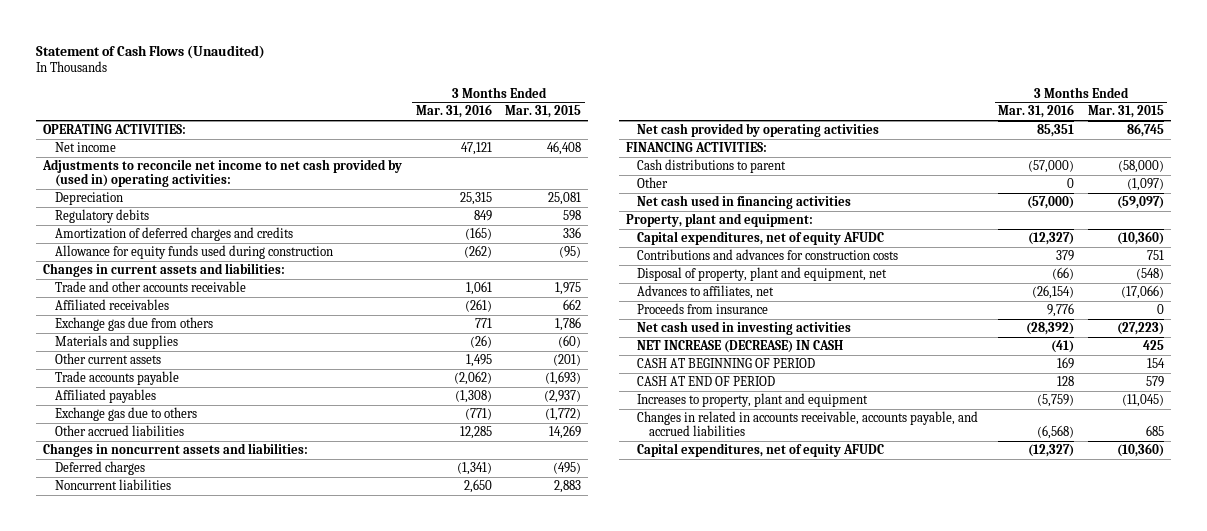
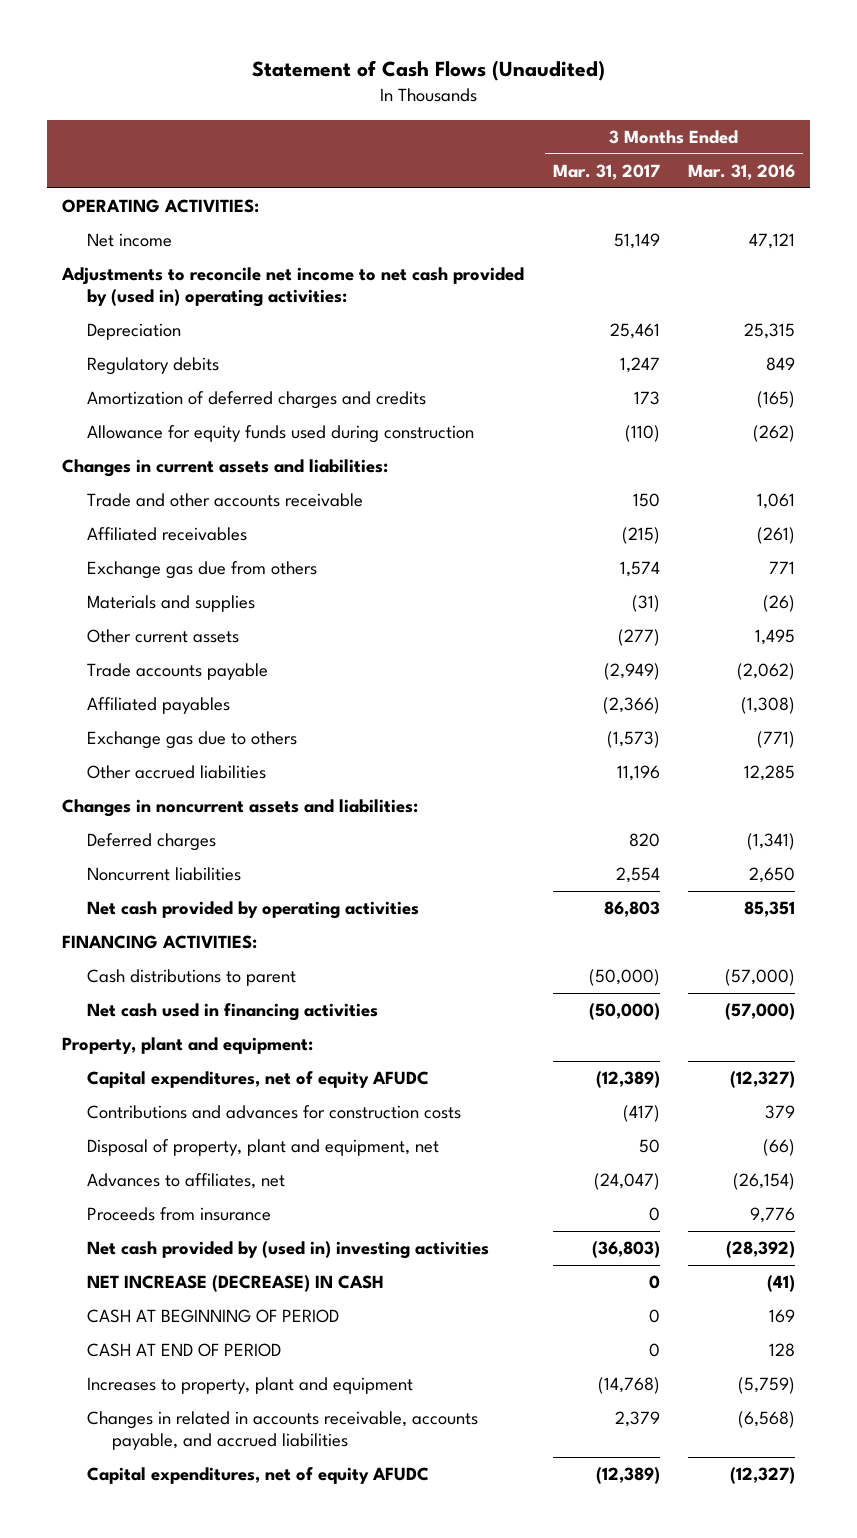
[505,105,582,119] Mar. 31, 2015 -> none
none -> [552,163,660,180] Mar. 31, 2017
[637,177,669,189] Other -> none
[637,321,852,336] Net cash used in investing activities -> [86,1241,489,1260] Net cash provided by (used in) investing activities

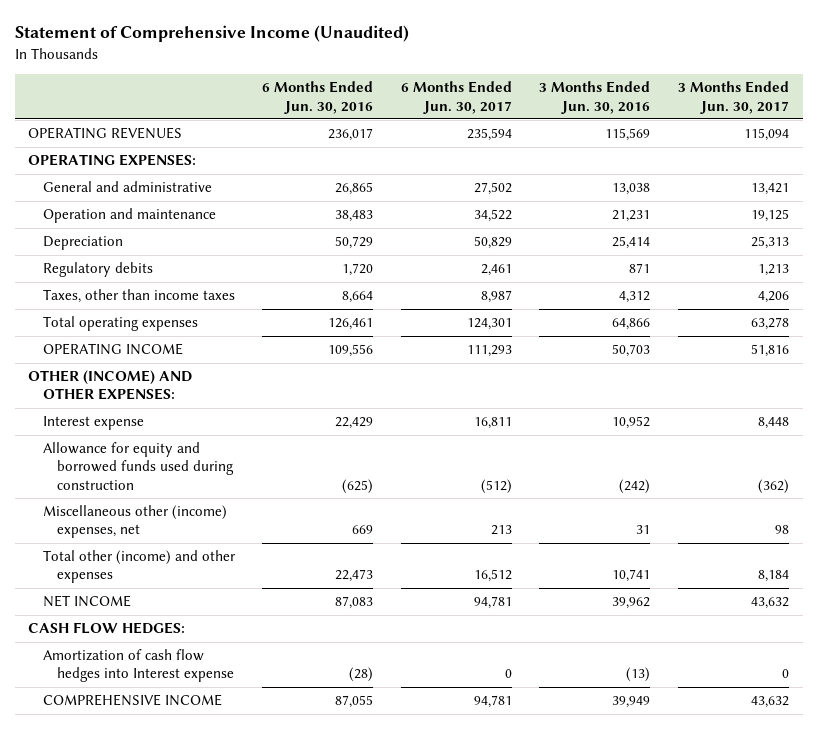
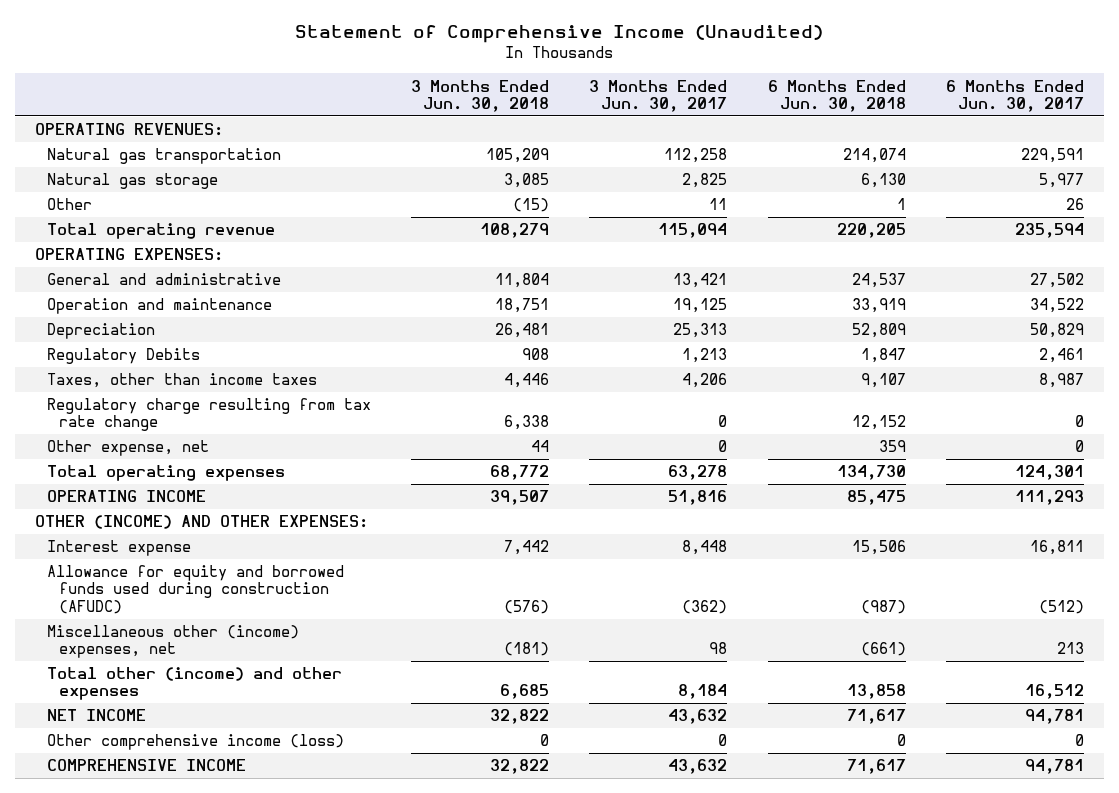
[262,81,374,114] 6 Months Ended Jun. 30, 2016 -> none
[539,81,651,114] 3 Months Ended Jun. 30, 2016 -> none
none -> [411,79,550,112] 3 Months Ended Jun. 30, 2018
none -> [767,79,906,112] 6 Months Ended Jun. 30, 2018
none -> [35,123,224,137] OPERATING REVENUES:
none -> [47,148,282,165] Natural gas transportation
none -> [47,173,219,190] Natural gas storage
none -> [47,198,93,211] Other
[28,127,183,140] OPERATING REVENUES -> [47,223,276,240] Total operating revenue
[42,262,153,278] Regulatory debits -> [47,348,201,365] Regulatory Debits
none -> [47,398,372,432] Regulatory charge resulting from tax rate change
none -> [47,440,210,457] Other expense, net
[42,442,235,490] Allowance for equity and borrowed funds used during construction -> [47,565,345,614] Allowance for equity and borrowed funds used during construction (AFUDC)
[28,622,186,635] CASH FLOW HEDGES: -> none
[42,649,235,683] Amortization of cash flow hedges into Interest expense -> [47,734,345,751] Other comprehensive income (loss)

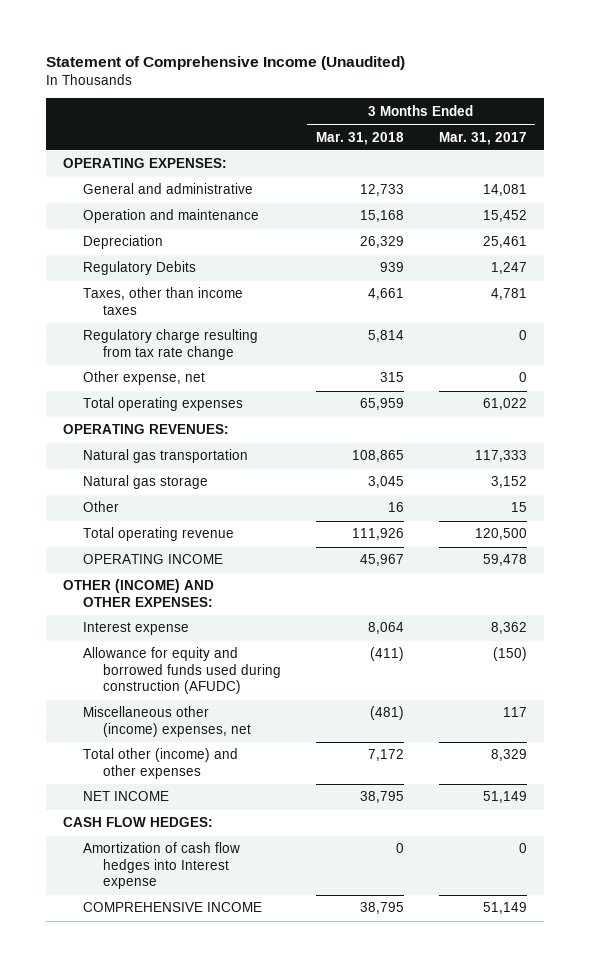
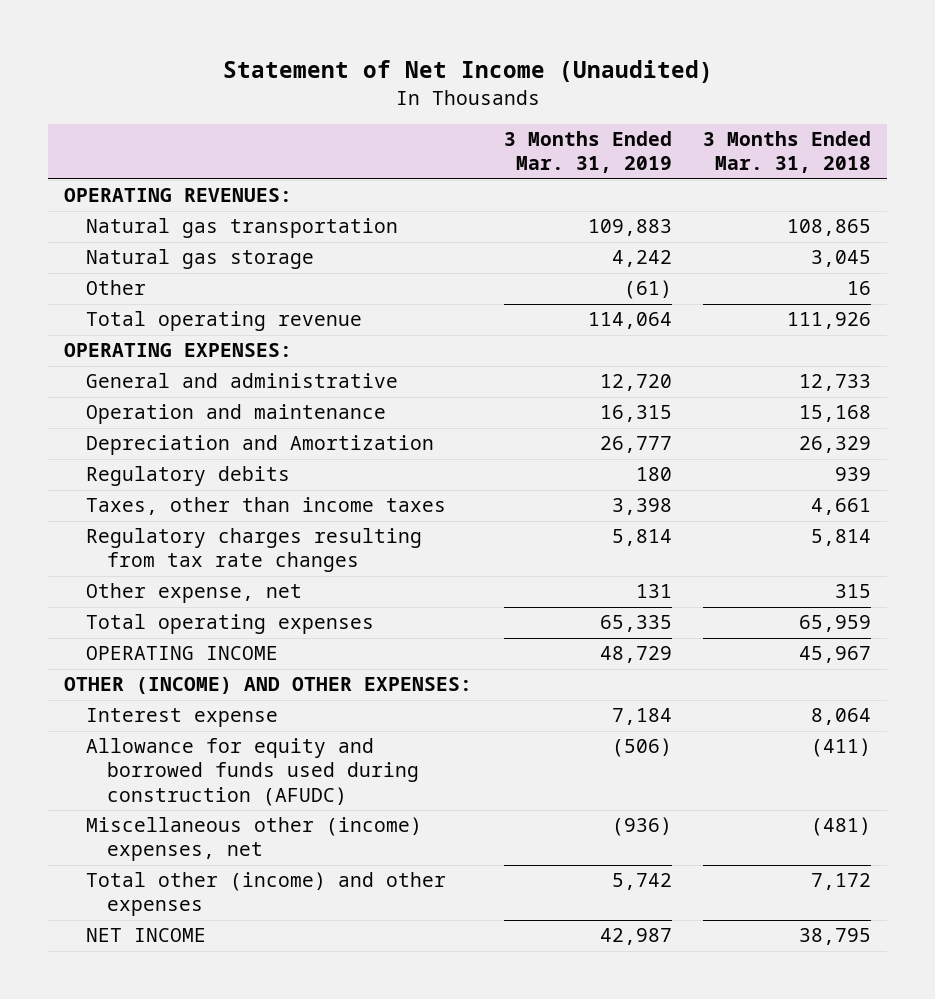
[46,55,406,70] Statement of Comprehensive Income (Unaudited) -> [222,60,713,84] Statement of Net Income (Unaudited)
[438,131,527,145] Mar. 31, 2017 -> none
none -> [503,131,672,174] 3 Months Ended Mar. 31, 2019
[63,424,230,435] OPERATING REVENUES: -> [64,188,293,203] OPERATING REVENUES:
[83,449,249,464] Natural gas transportation -> [85,218,398,239] Natural gas transportation
[83,475,209,490] Natural gas storage -> [85,249,314,270] Natural gas storage
[83,501,120,513] Other -> [85,280,146,296] Other
[83,527,235,542] Total operating revenue -> [85,311,362,332] Total operating revenue
[83,235,164,250] Depreciation -> [85,435,434,456] Depreciation and Amortization
[83,261,197,276] Regulatory Debits -> [85,466,290,487] Regulatory debits
[83,329,259,360] Regulatory charge resulting from tax rate change -> [85,528,422,573] Regulatory charges resulting from tax rate changes
[63,817,214,828] CASH FLOW HEDGES: -> none
[83,842,241,890] Amortization of cash flow hedges into Interest expense -> none
[83,902,263,913] COMPREHENSIVE INCOME -> none

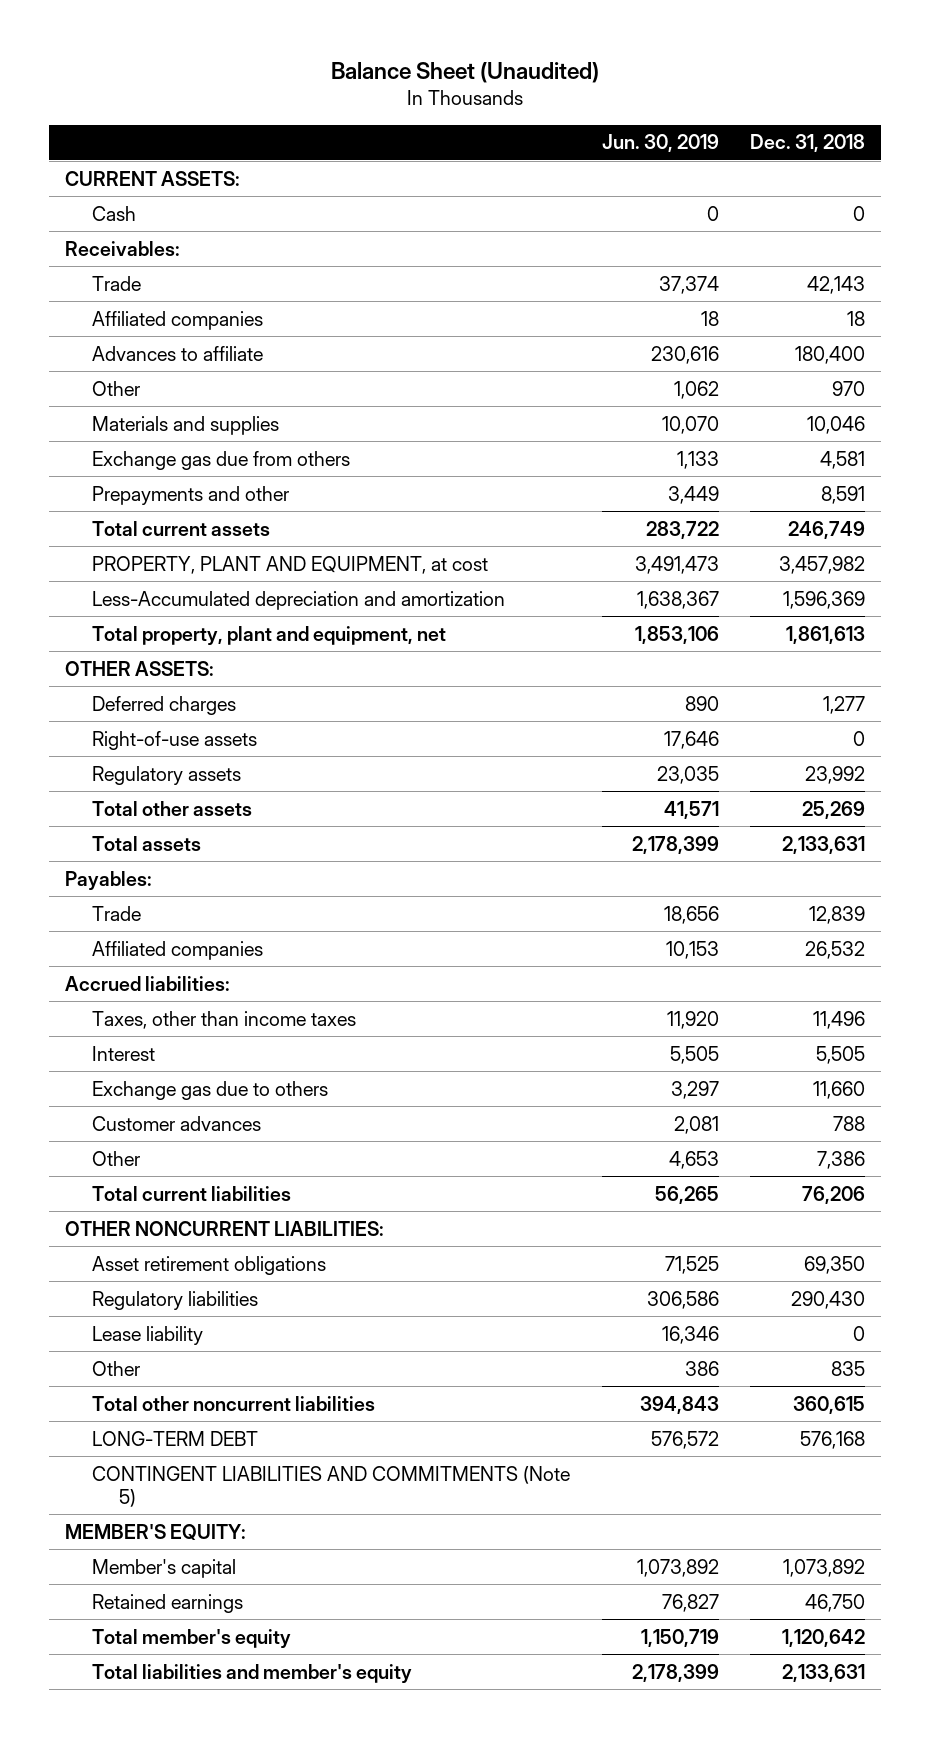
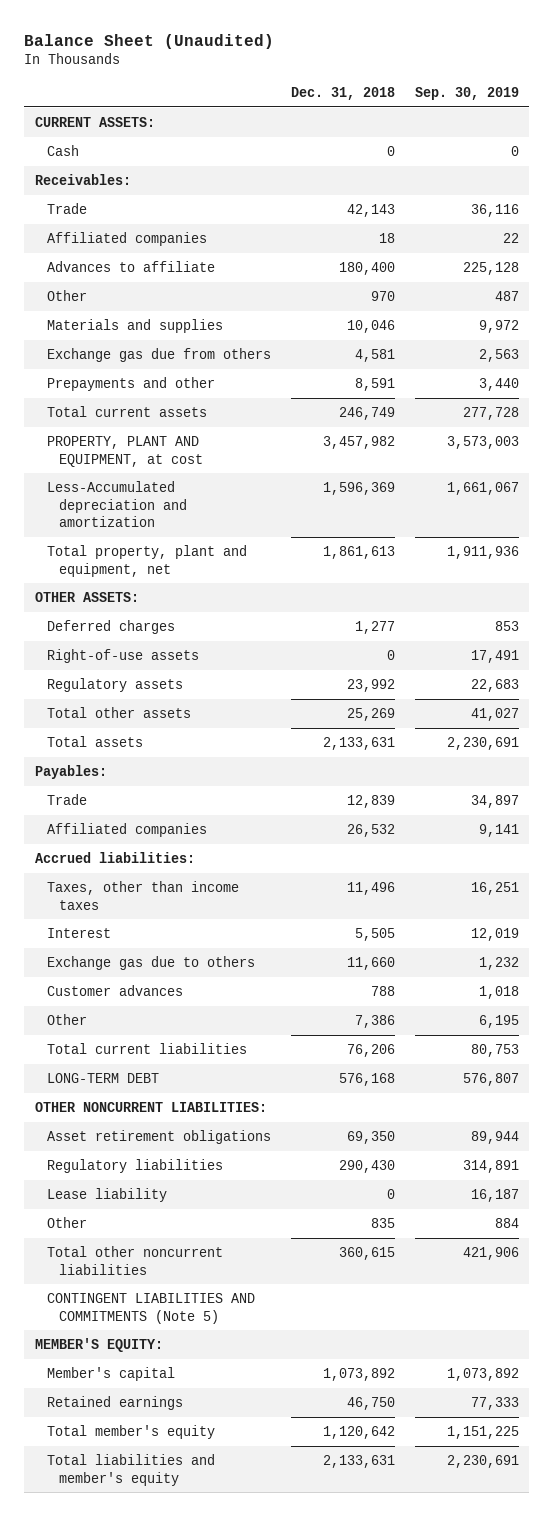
[601,134,719,153] Jun. 30, 2019 -> none
none -> [415,86,520,100] Sep. 30, 2019
[91,1430,258,1446] LONG-TERM DEBT -> [46,1072,159,1083] LONG-TERM DEBT

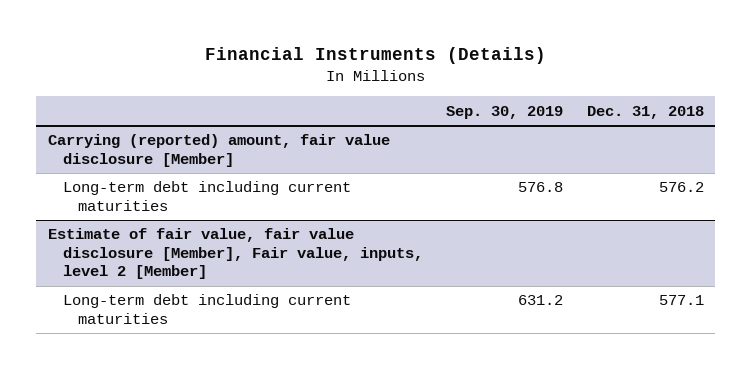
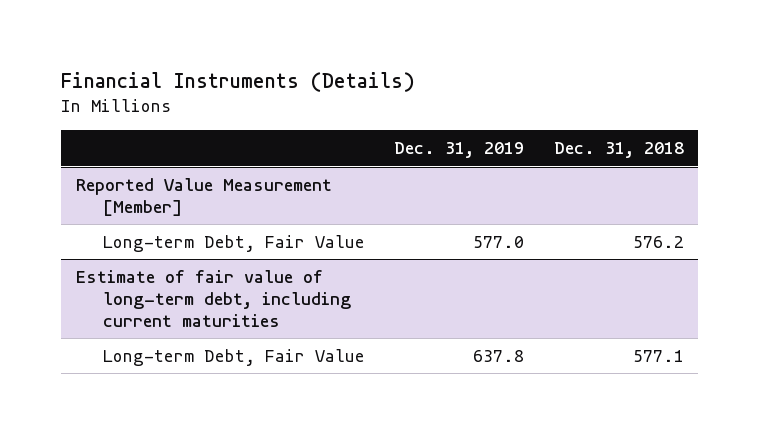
[446,105,564,119] Sep. 30, 2019 -> none
none -> [394,142,525,159] Dec. 31, 2019
[48,228,424,280] Estimate of fair value, fair value disclosure [Member], Fair value, inputs, level 2 [Member] -> none
[48,134,391,167] Carrying (reported) amount, fair value disclosure [Member] -> [75,177,332,216] Reported Value Measurement [Member]
[63,181,352,211] Long-term debt including current maturities -> [102,234,365,252] Long-term Debt, Fair Value
none -> [75,269,351,327] Estimate of fair value of long-term debt, including current maturities
[63,294,352,324] Long-term debt including current maturities -> [102,348,365,366] Long-term Debt, Fair Value

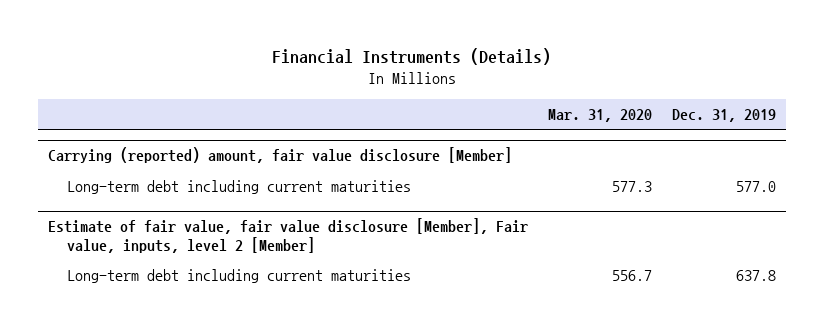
[553,142,684,159] Dec. 31, 2018 -> none
none -> [547,109,652,123] Mar. 31, 2020
[75,269,351,327] Estimate of fair value of long-term debt, including current maturities -> none
[75,177,332,216] Reported Value Measurement [Member] -> [47,147,512,164] Carrying (reported) amount, fair value disclosure [Member]
[102,234,365,252] Long-term Debt, Fair Value -> [66,180,411,195] Long-term debt including current maturities
none -> [47,218,528,253] Estimate of fair value, fair value disclosure [Member], Fair value, inputs, level 2 [Member]
[102,348,365,366] Long-term Debt, Fair Value -> [66,269,411,284] Long-term debt including current maturities

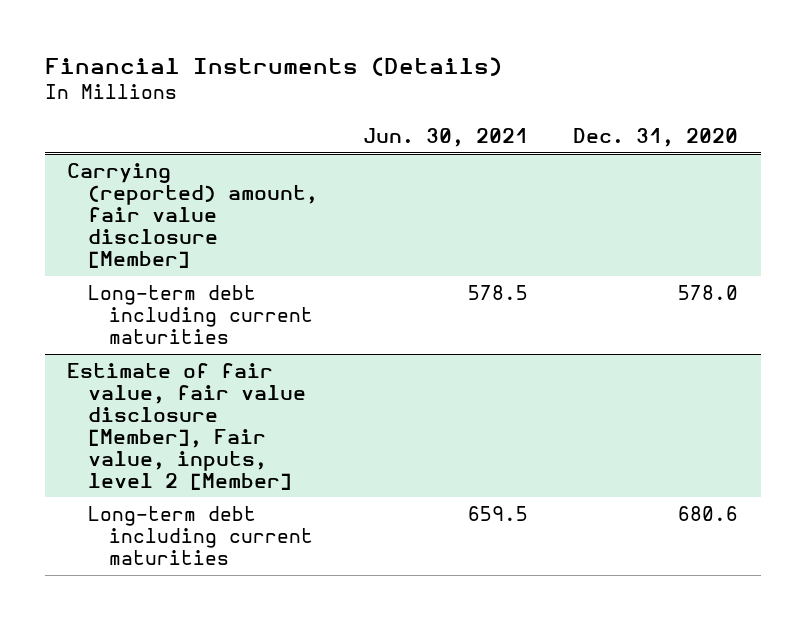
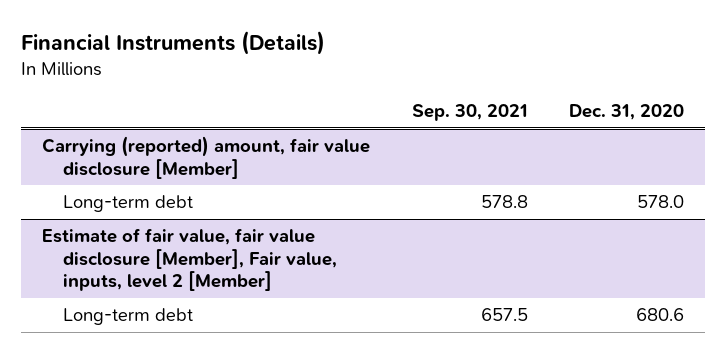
[363,127,529,147] Jun. 30, 2021 -> none
none -> [411,104,528,122] Sep. 30, 2021
[88,285,314,344] Long-term debt including current maturities -> [63,195,194,213] Long-term debt
[88,506,314,565] Long-term debt including current maturities -> [63,308,194,326] Long-term debt

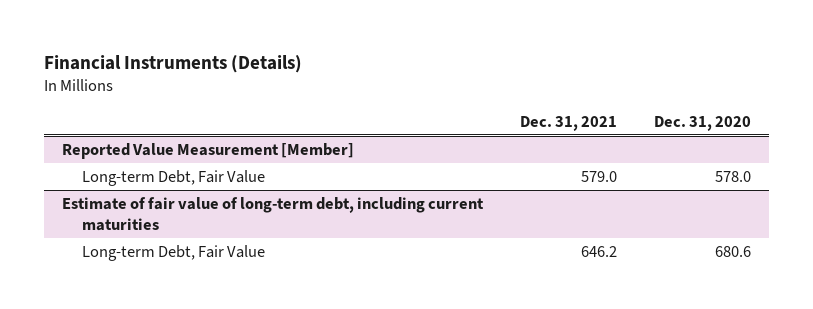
[411,104,528,122] Sep. 30, 2021 -> none
none -> [519,115,617,131] Dec. 31, 2021
[42,228,338,291] Estimate of fair value, fair value disclosure [Member], Fair value, inputs, level 2 [Member] -> none
[42,136,371,179] Carrying (reported) amount, fair value disclosure [Member] -> [62,142,355,159] Reported Value Measurement [Member]
[63,195,194,213] Long-term debt -> [81,169,265,186] Long-term Debt, Fair Value
none -> [62,196,485,231] Estimate of fair value of long-term debt, including current maturities
[63,308,194,326] Long-term debt -> [81,244,265,261] Long-term Debt, Fair Value

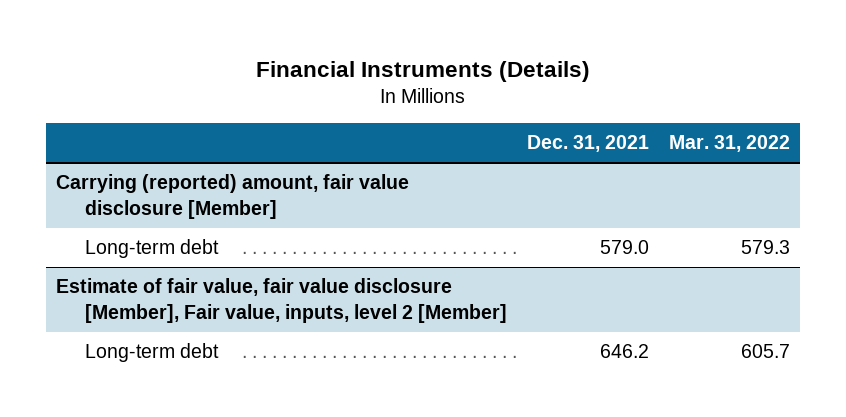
[653,115,751,131] Dec. 31, 2020 -> none
none -> [669,135,791,153] Mar. 31, 2022
[62,196,485,231] Estimate of fair value of long-term debt, including current maturities -> none
[62,142,355,159] Reported Value Measurement [Member] -> [56,174,410,219] Carrying (reported) amount, fair value disclosure [Member]
[81,169,265,186] Long-term Debt, Fair Value -> [85,239,220,259] Long-term debt
none -> [56,278,508,323] Estimate of fair value, fair value disclosure [Member], Fair value, inputs, level 2 [Member]
[81,244,265,261] Long-term Debt, Fair Value -> [85,343,220,363] Long-term debt

